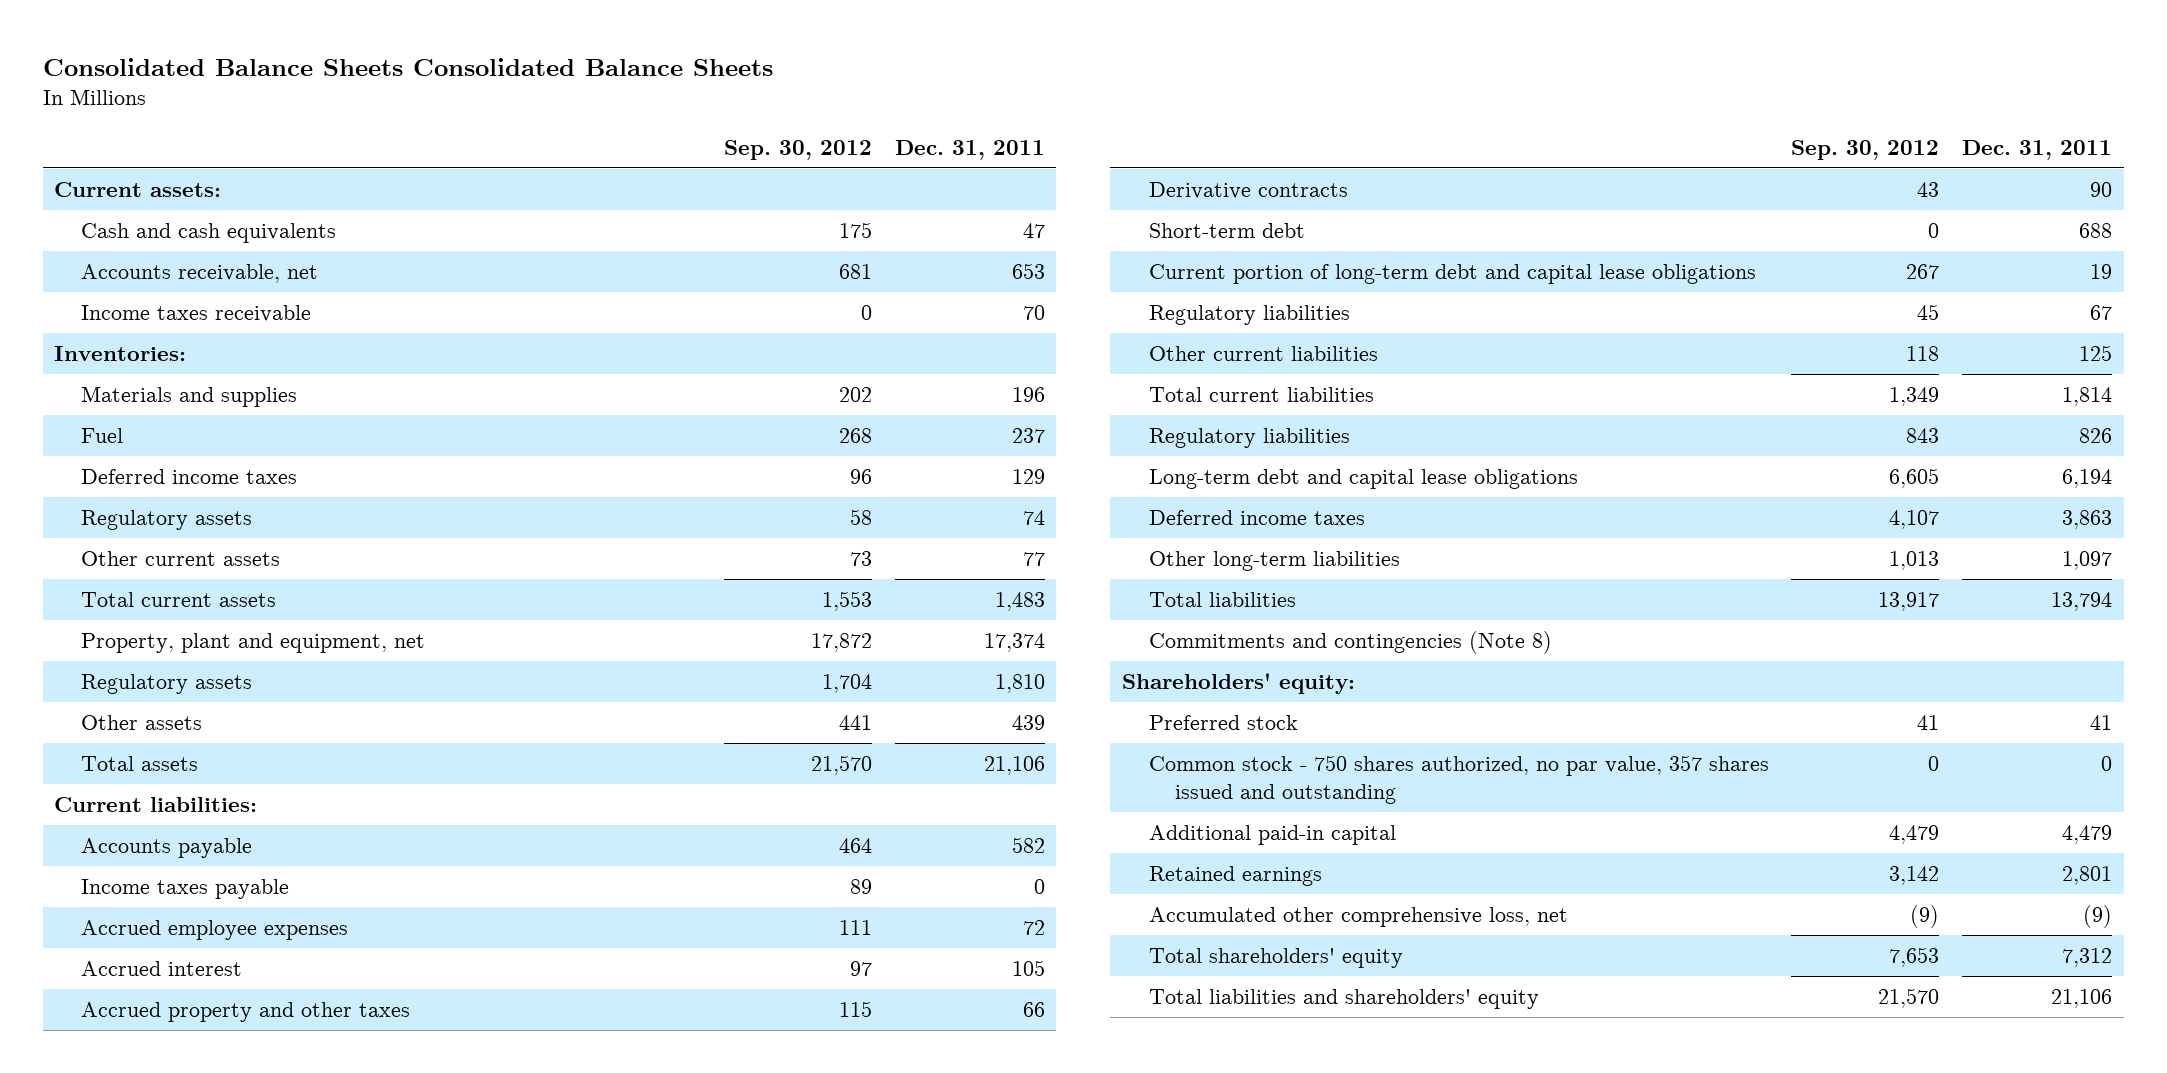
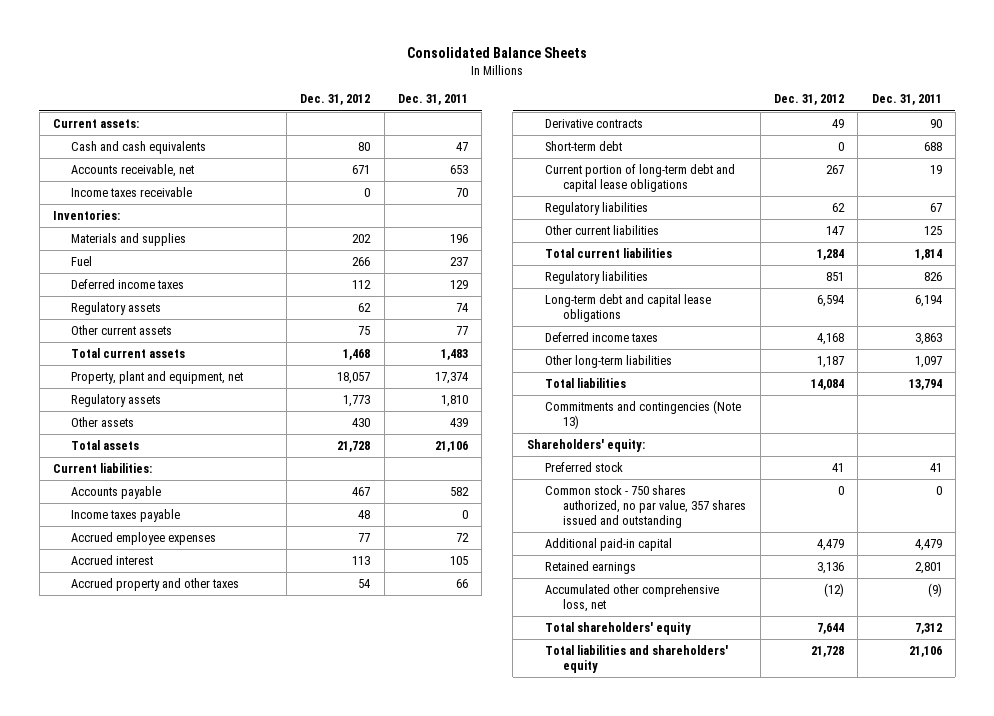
[42,58,773,77] Consolidated Balance Sheets Consolidated Balance Sheets -> [407,47,588,59] Consolidated Balance Sheets
[724,139,873,160] Sep. 30, 2012 -> none
none -> [300,94,371,106] Dec. 31, 2012
[1148,630,1552,654] Commitments and contingencies (Note 8) -> [544,400,741,430] Commitments and contingencies (Note 13)

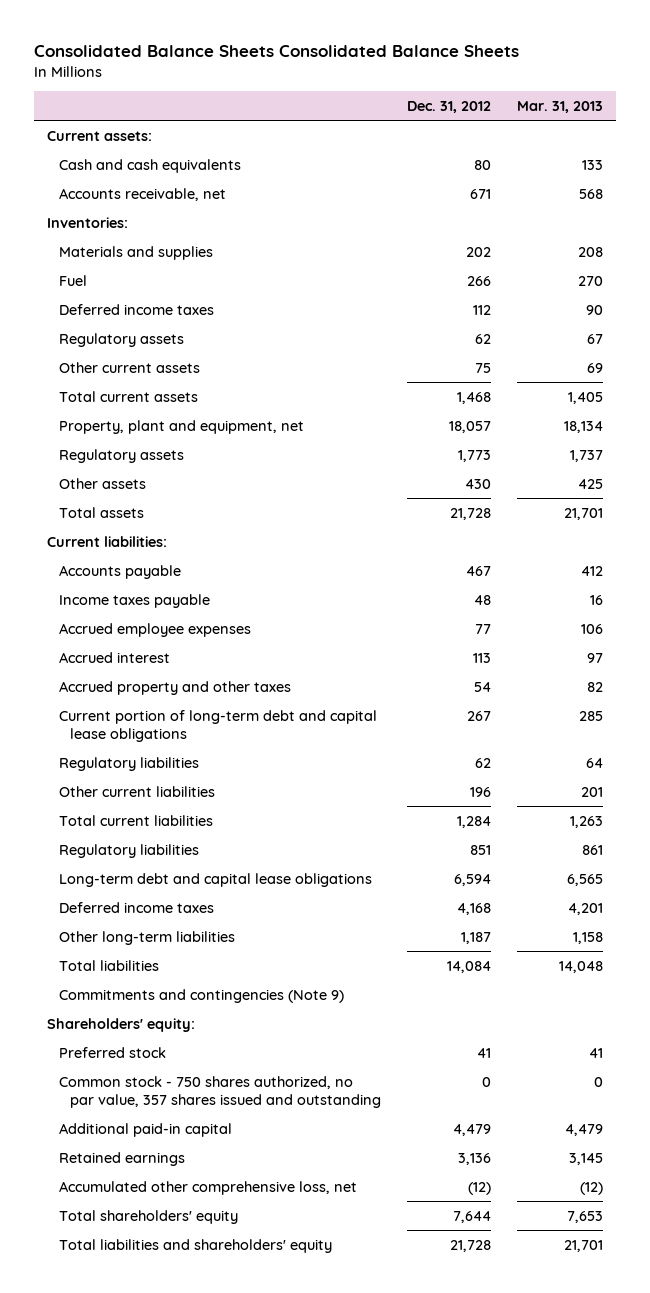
[407,47,588,59] Consolidated Balance Sheets -> [33,44,519,57] Consolidated Balance Sheets Consolidated Balance Sheets
[397,94,468,106] Dec. 31, 2011 -> none
none -> [516,100,603,113] Mar. 31, 2013
[71,187,193,198] Income taxes receivable -> none
[544,119,643,129] Derivative contracts -> none
[544,141,622,152] Short-term debt -> none
[825,226,844,236] 147 -> [470,786,492,797] 196
[544,400,741,430] Commitments and contingencies (Note 13) -> [58,988,344,1003] Commitments and contingencies (Note 9)

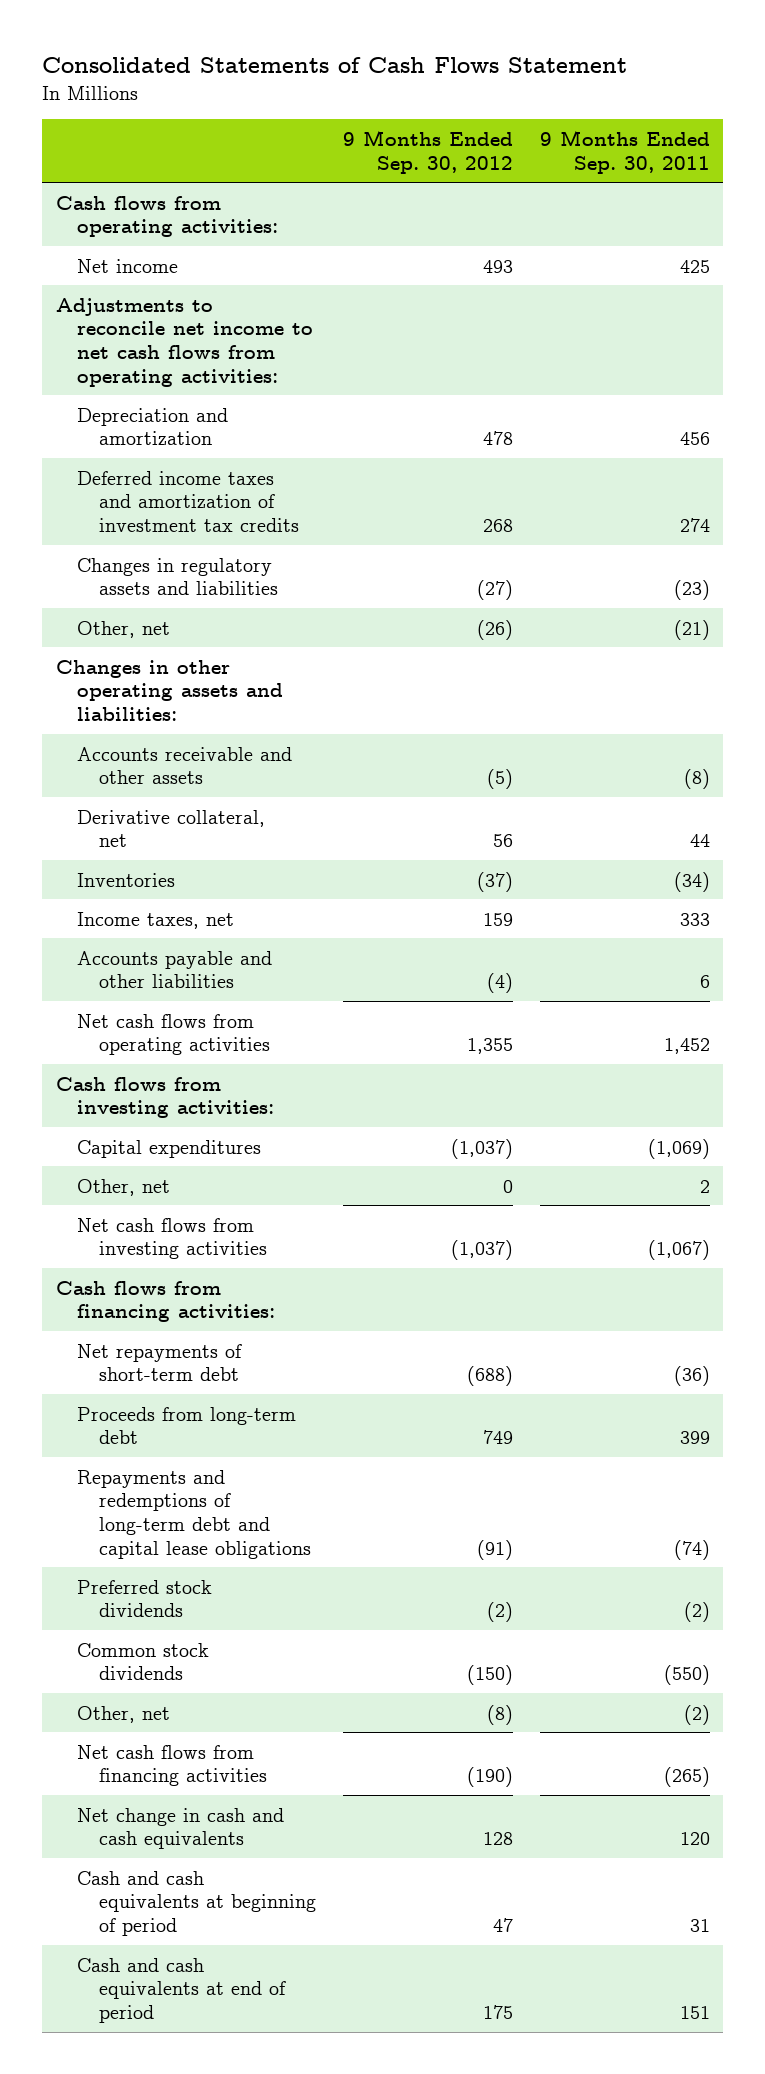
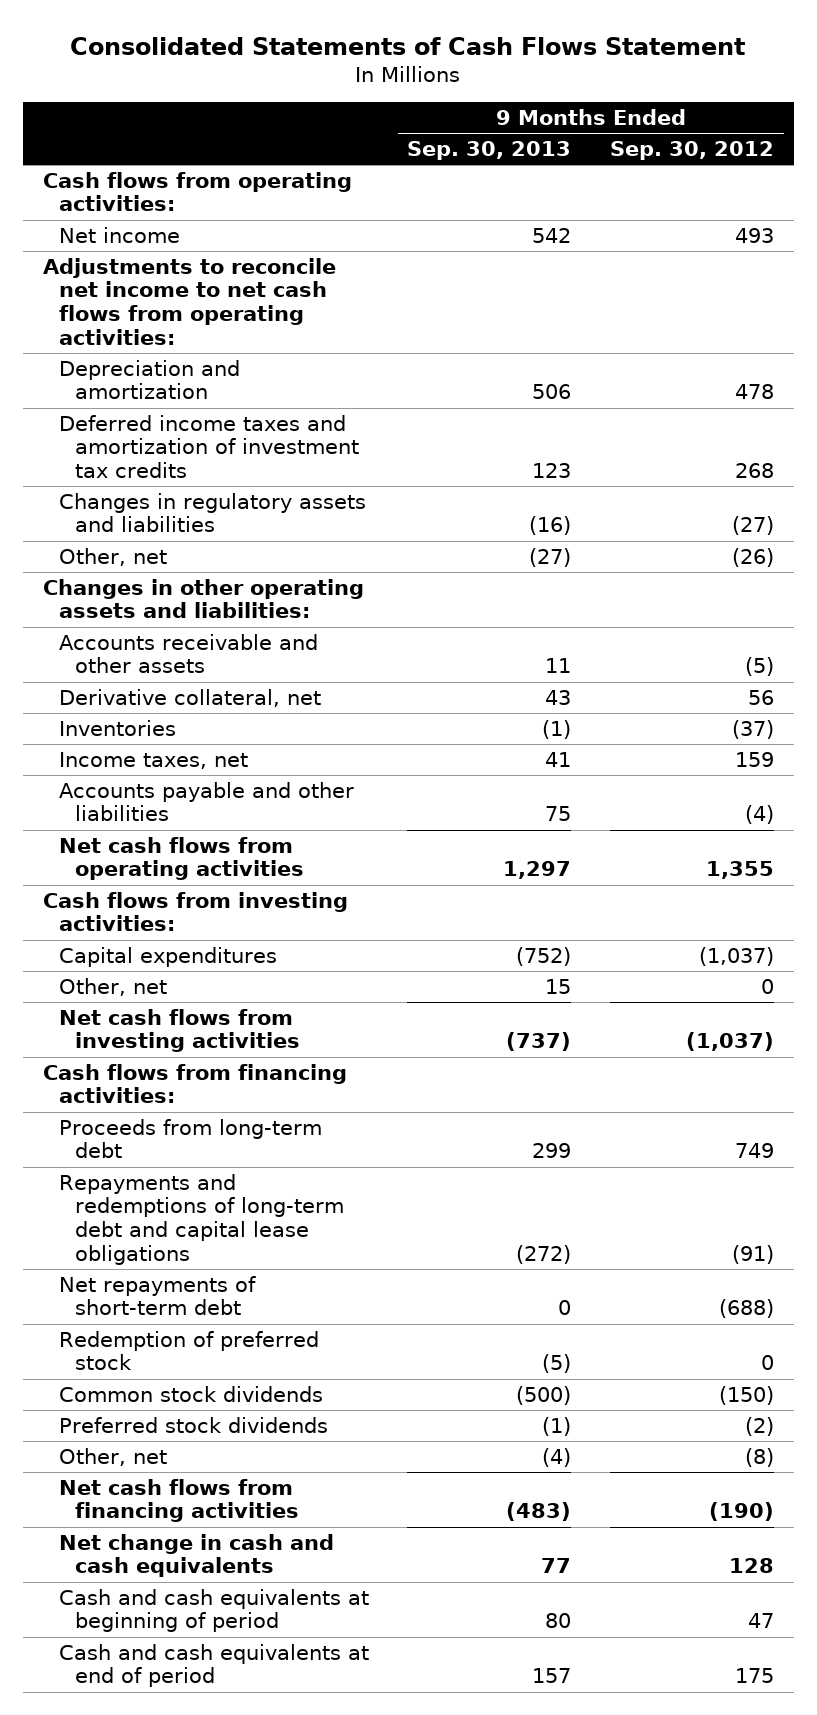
[539,129,710,174] 9 Months Ended Sep. 30, 2011 -> none
none -> [407,141,572,161] Sep. 30, 2013
[77,1343,243,1382] Net repayments of short-term debt -> [58,1275,256,1316] Net repayments of short-term debt
none -> [58,1330,319,1371] Redemption of preferred stock
[77,1579,213,1618] Preferred stock dividends -> [58,1416,328,1433] Preferred stock dividends

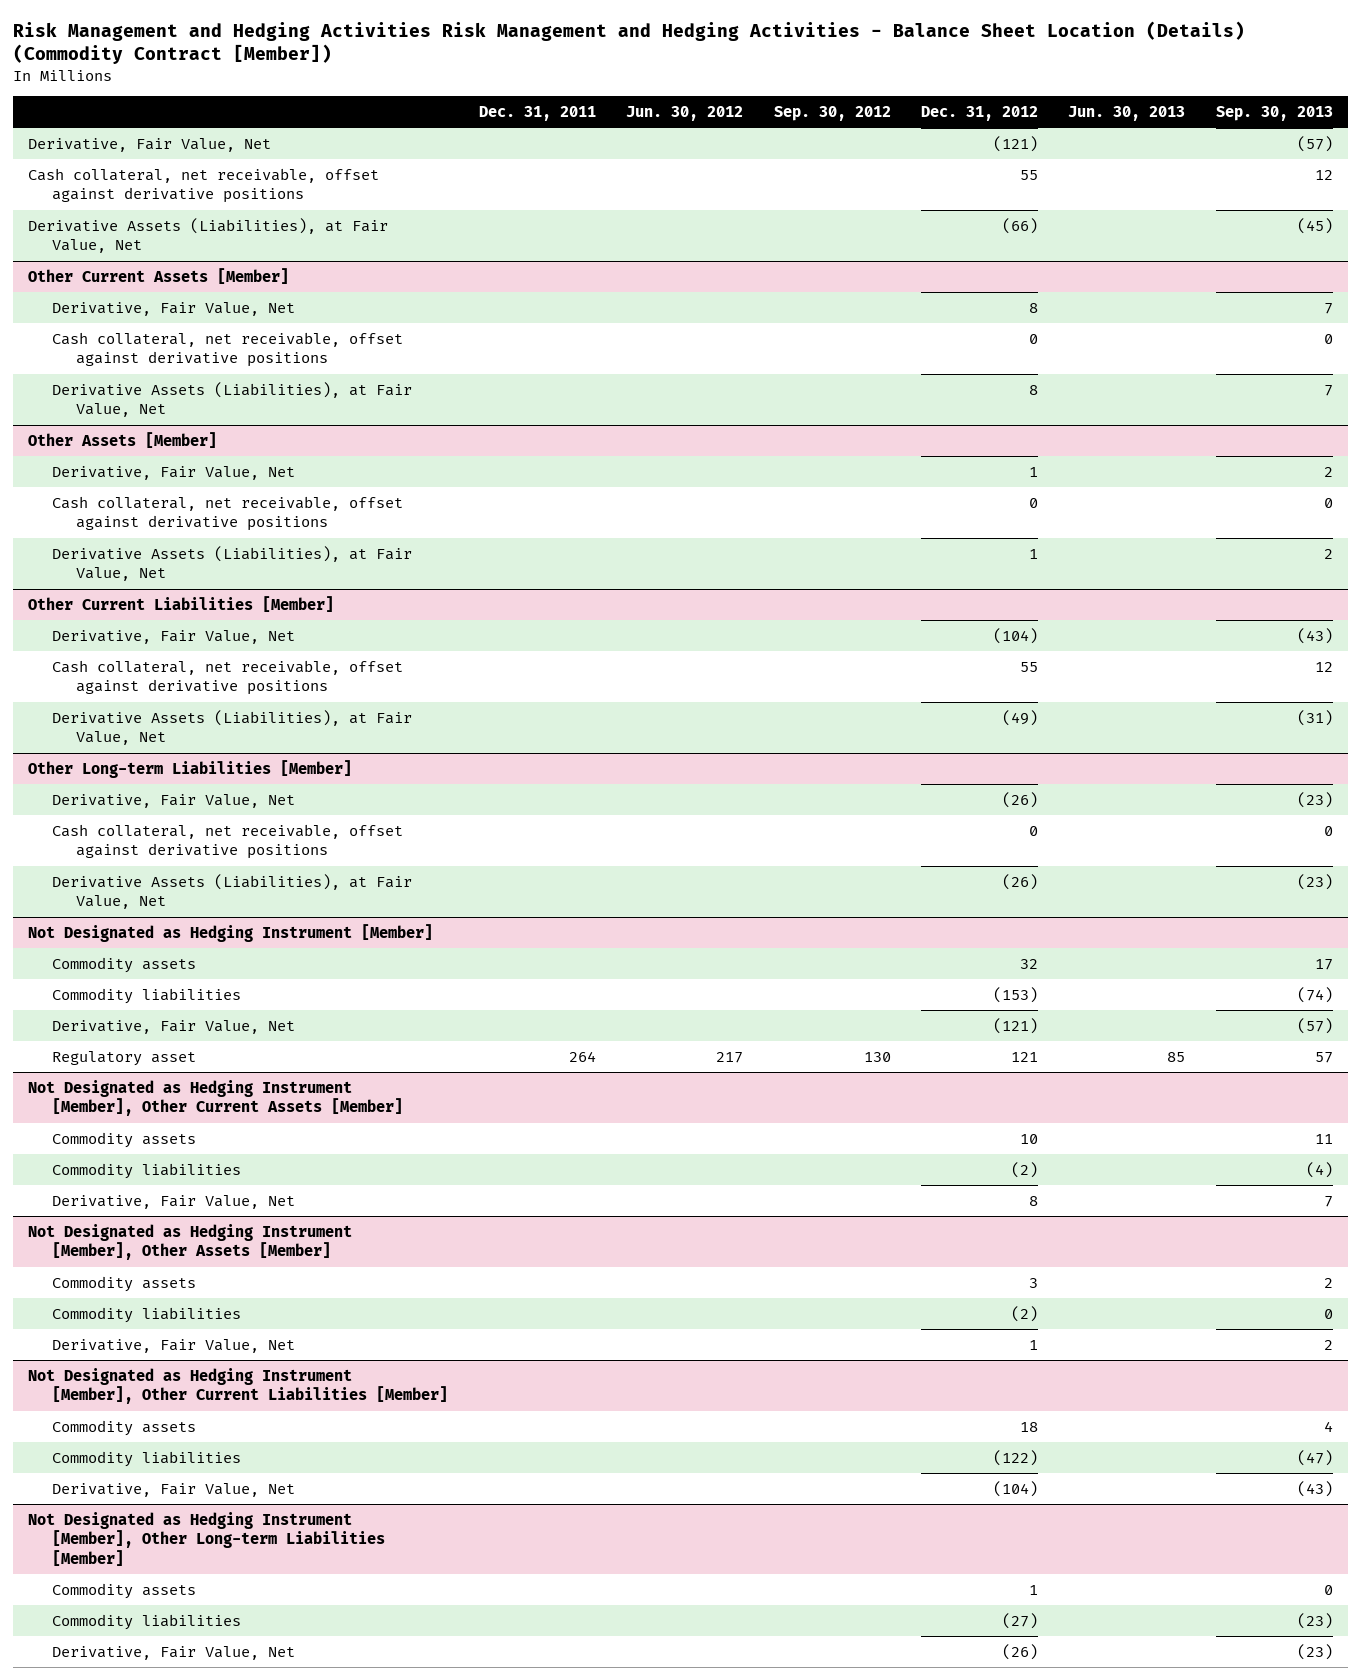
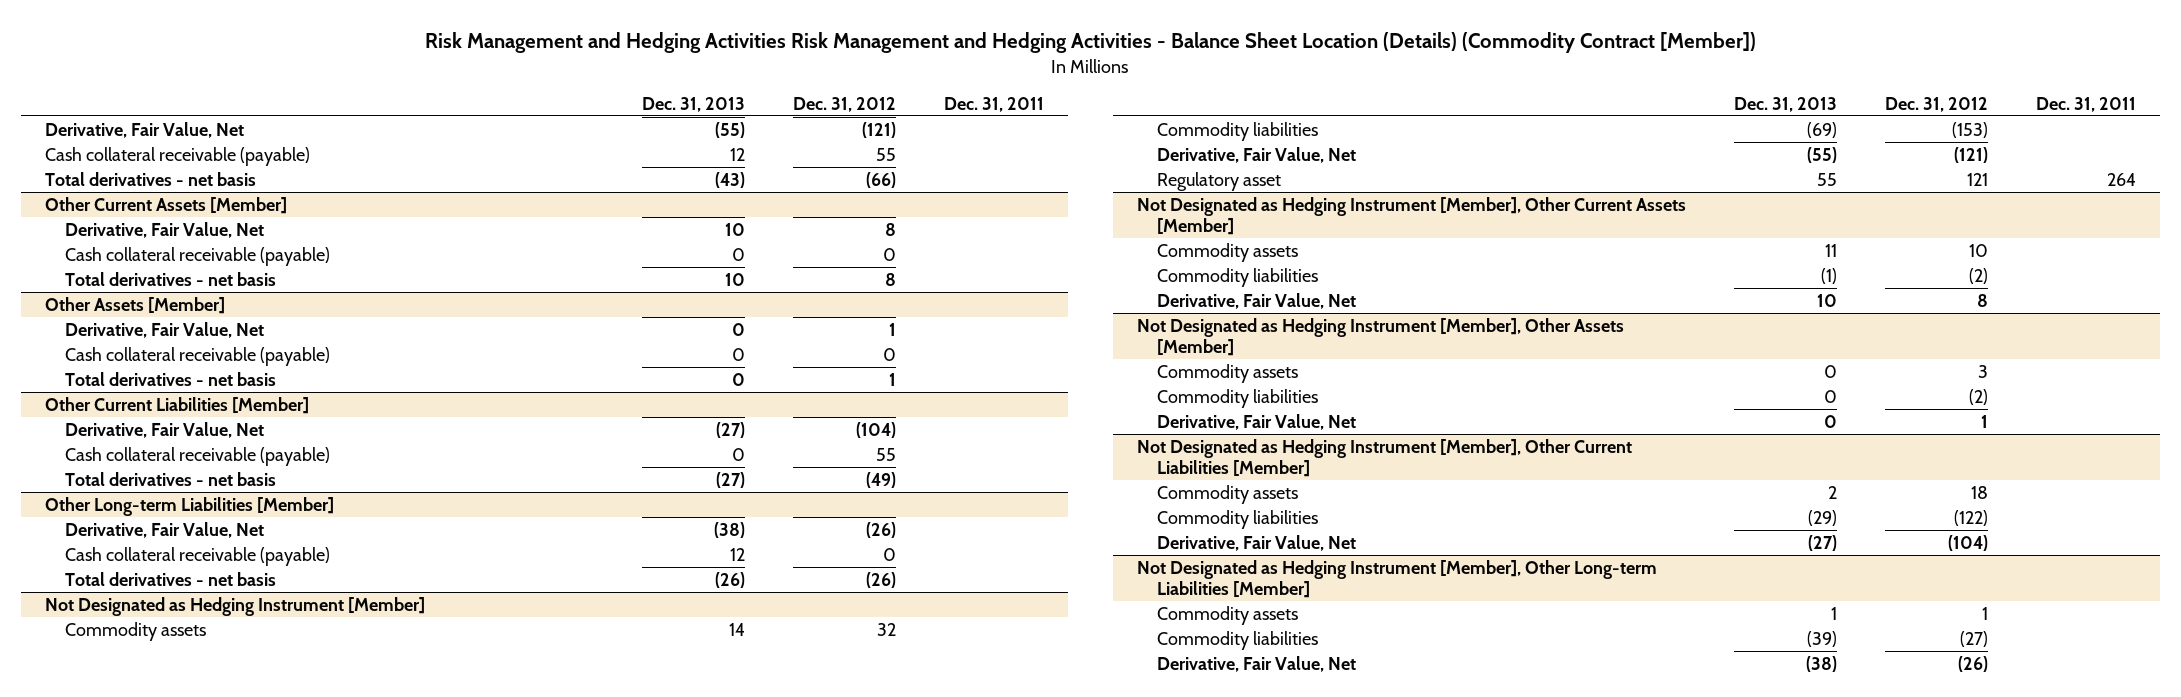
[626,105,744,121] Jun. 30, 2012 -> none
[773,105,891,121] Sep. 30, 2012 -> none
[1068,105,1186,121] Jun. 30, 2013 -> none
[1215,105,1333,121] Sep. 30, 2013 -> none
none -> [641,96,745,112] Dec. 31, 2013
[28,167,380,204] Cash collateral, net receivable, offset against derivative positions -> [44,146,310,166] Cash collateral receivable (payable)
[28,217,389,254] Derivative Assets (Liabilities), at Fair Value, Net -> [44,171,256,186] Total derivatives - net basis
[52,331,404,368] Cash collateral, net receivable, offset against derivative positions -> [64,246,330,266] Cash collateral receivable (payable)
[52,381,413,418] Derivative Assets (Liabilities), at Fair Value, Net -> [64,271,276,286] Total derivatives - net basis
[52,495,404,532] Cash collateral, net receivable, offset against derivative positions -> [64,346,330,366] Cash collateral receivable (payable)
[52,545,413,582] Derivative Assets (Liabilities), at Fair Value, Net -> [64,371,276,386] Total derivatives - net basis
[52,659,404,696] Cash collateral, net receivable, offset against derivative positions -> [64,446,330,466] Cash collateral receivable (payable)
[52,709,413,746] Derivative Assets (Liabilities), at Fair Value, Net -> [64,471,276,486] Total derivatives - net basis
[52,823,404,860] Cash collateral, net receivable, offset against derivative positions -> [64,546,330,566] Cash collateral receivable (payable)
[52,873,413,910] Derivative Assets (Liabilities), at Fair Value, Net -> [64,571,276,586] Total derivatives - net basis

